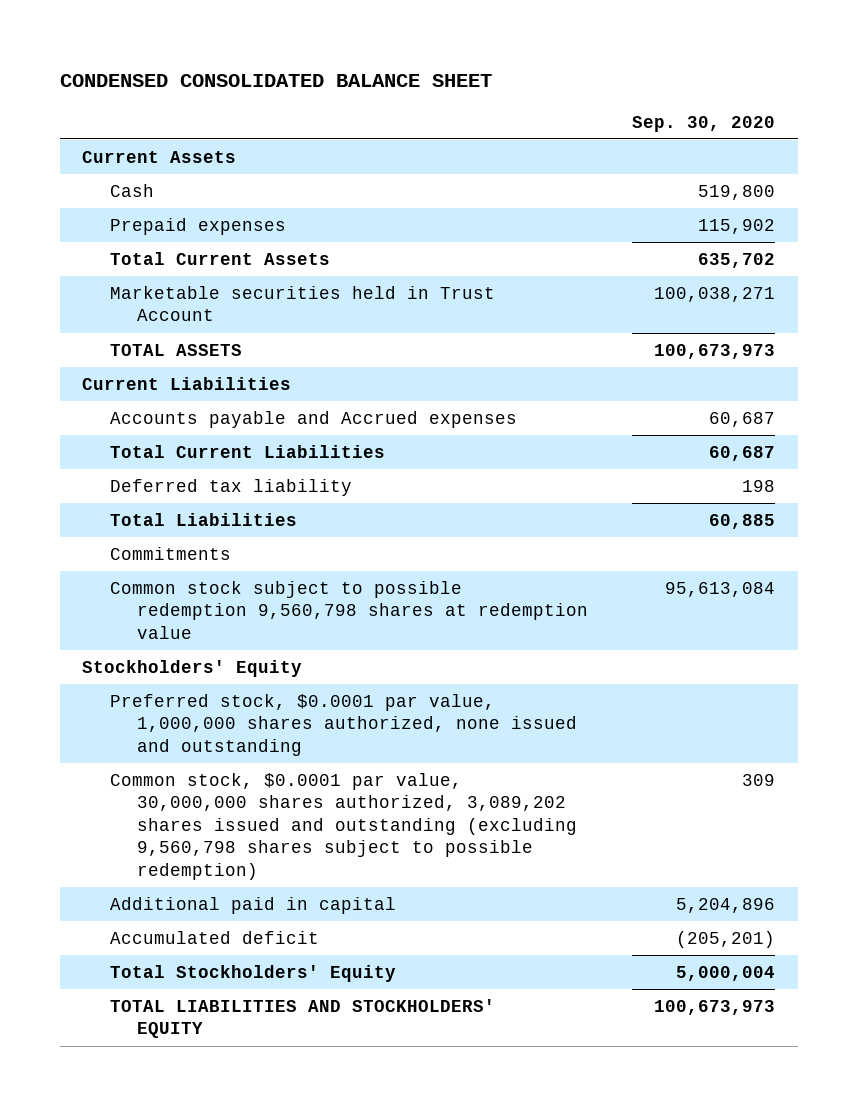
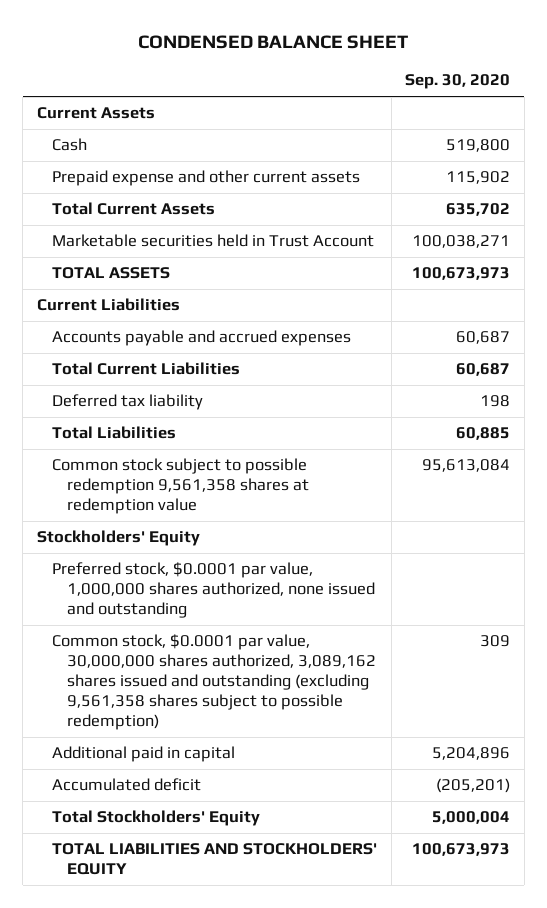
[59,74,492,88] CONDENSED CONSOLIDATED BALANCE SHEET -> [138,34,409,49] CONDENSED BALANCE SHEET
[109,217,286,235] Prepaid expenses -> [51,170,360,187] Prepaid expense and other current assets
[109,410,517,428] Accounts payable and Accrued expenses -> [51,330,351,347] Accounts payable and accrued expenses
[109,546,231,560] Commitments -> none
[109,580,588,639] Common stock subject to possible redemption 9,560,798 shares at redemption value -> [51,458,310,515] Common stock subject to possible redemption 9,561,358 shares at redemption value
[109,772,577,881] Common stock, $0.0001 par value, 30,000,000 shares authorized, 3,089,202 shares issued and outstanding (excluding 9,560,798 shares subject to possible redemption) -> [51,634,377,731] Common stock, $0.0001 par value, 30,000,000 shares authorized, 3,089,162 shares issued and outstanding (excluding 9,561,358 shares subject to possible redemption)

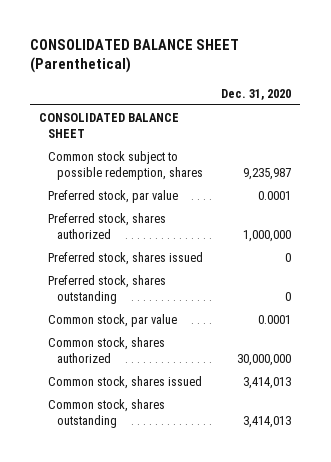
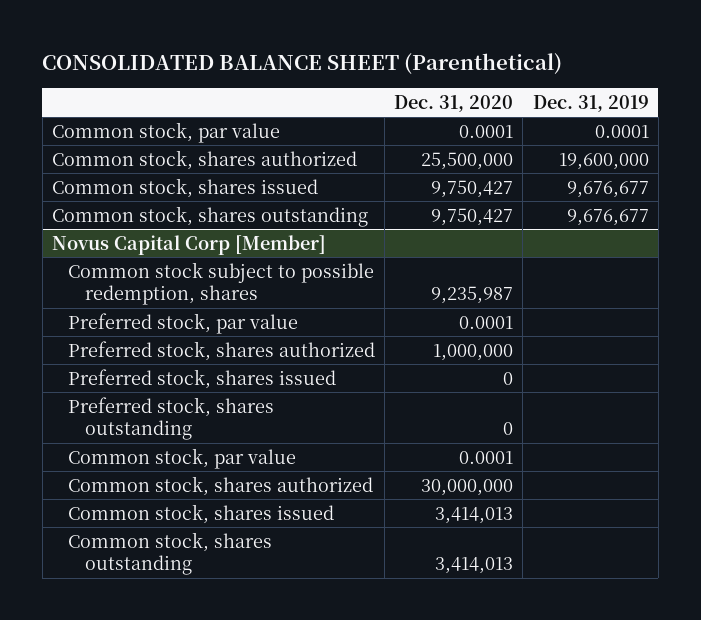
none -> [532,94,649,112] Dec. 31, 2019
[39,112,180,138] CONSOLIDATED BALANCE SHEET -> none
none -> [51,121,280,143] Common stock, par value
none -> [51,149,357,170] Common stock, shares authorized
none -> [51,177,318,198] Common stock, shares issued
none -> [51,205,368,227] Common stock, shares outstanding
none -> [51,234,326,255] Novus Capital Corp [Member]

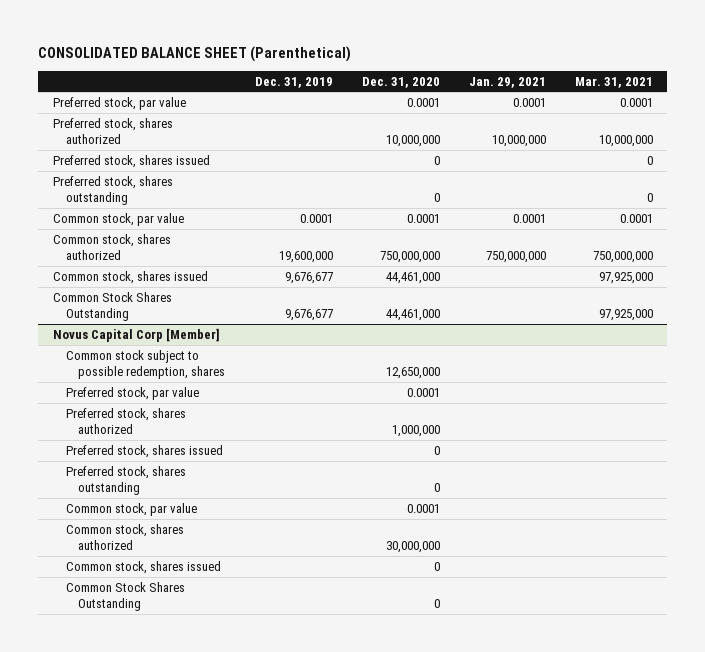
none -> [468,76,546,88] Jan. 29, 2021
none -> [574,76,653,88] Mar. 31, 2021
none -> [52,96,186,110] Preferred stock, par value
none -> [52,117,173,145] Preferred stock, shares authorized
none -> [52,154,210,168] Preferred stock, shares issued
none -> [52,175,173,206] Preferred stock, shares outstanding
[421,151,514,170] 25,500,000 -> [379,251,440,264] 750,000,000
[431,179,514,198] 9,750,427 -> [385,271,440,284] 44,461,000
[51,205,368,227] Common stock, shares outstanding -> [52,291,172,322] Common Stock Shares Outstanding
[431,207,514,226] 9,750,427 -> [385,309,440,322] 44,461,000
[431,286,514,305] 9,235,987 -> [385,367,440,380] 12,650,000
[435,506,514,524] 3,414,013 -> [433,561,440,571] 0
[68,531,273,576] Common stock, shares outstanding -> [65,581,185,612] Common Stock Shares Outstanding
[435,557,514,575] 3,414,013 -> [433,599,440,609] 0

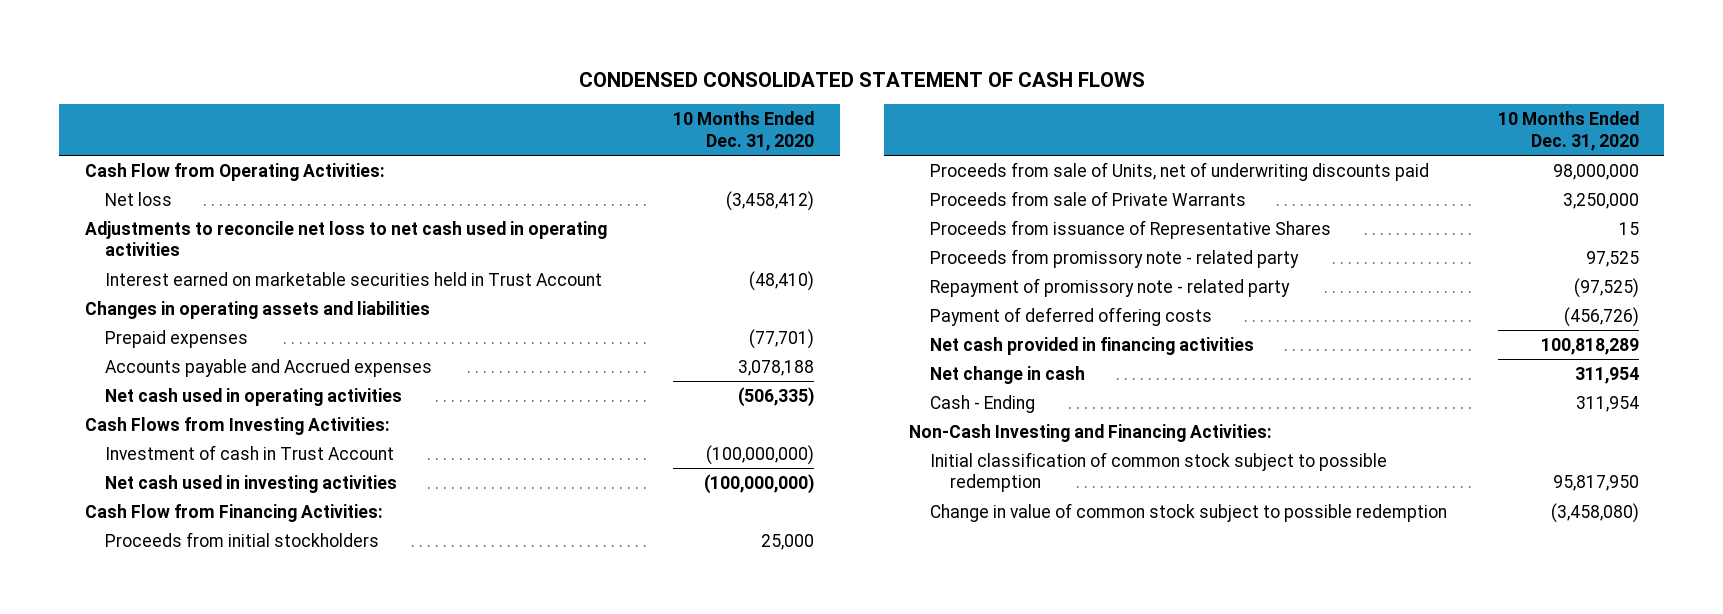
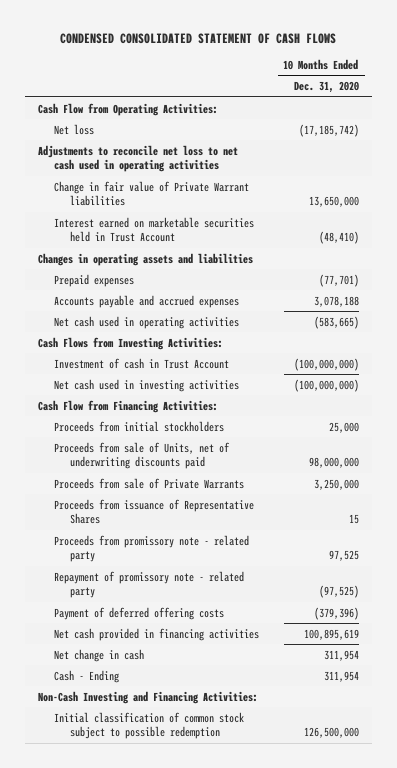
[726,190,815,211] (3,458,412) -> [298,123,359,137] (17,185,742)
none -> [53,180,249,207] Change in fair value of Private Warrant liabilities
[104,358,432,377] Accounts payable and Accrued expenses -> [53,294,239,308] Accounts payable and accrued expenses
[738,386,815,407] (506,335) -> [313,315,359,329] (583,665)
[1563,306,1639,327] (456,726) -> [313,606,359,620] (379,396)
[1540,337,1639,355] 100,818,289 -> [303,628,359,640] 100,895,619
[929,502,1447,522] Change in value of common stock subject to possible redemption -> none
[1552,475,1639,492] 95,817,950 -> [303,727,359,739] 126,500,000

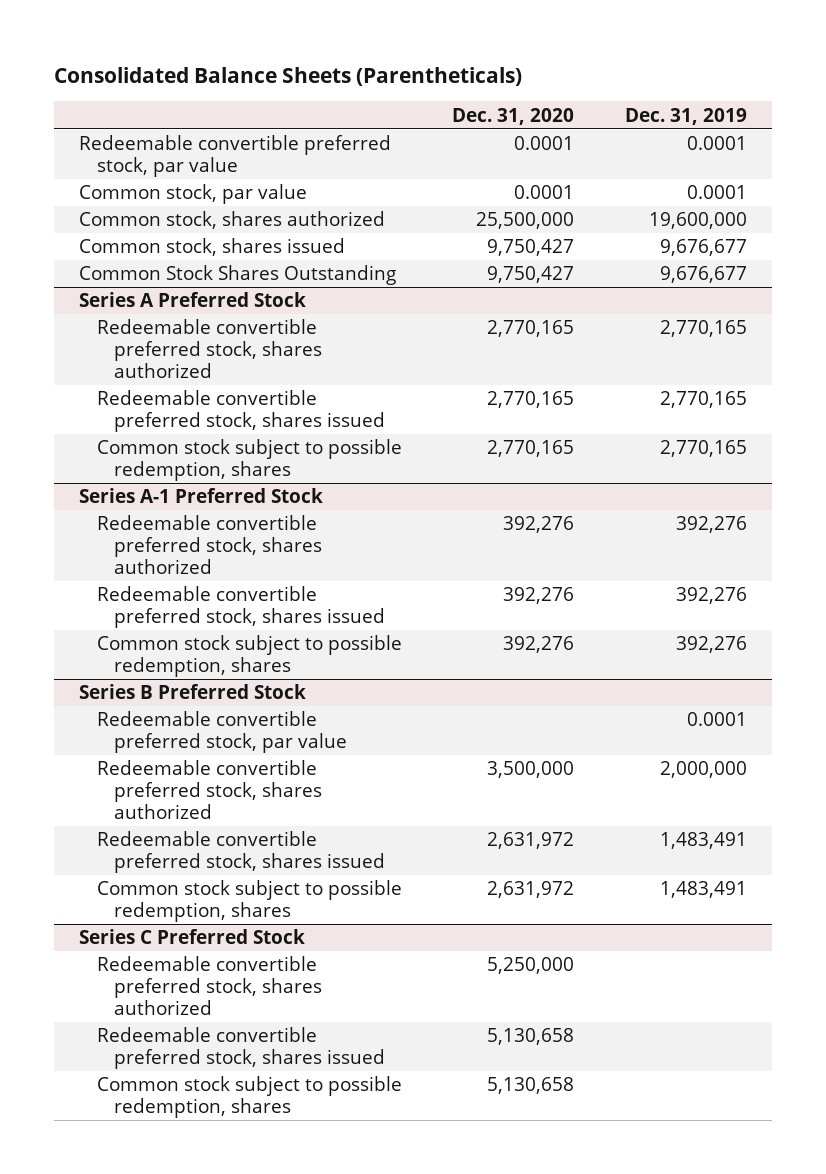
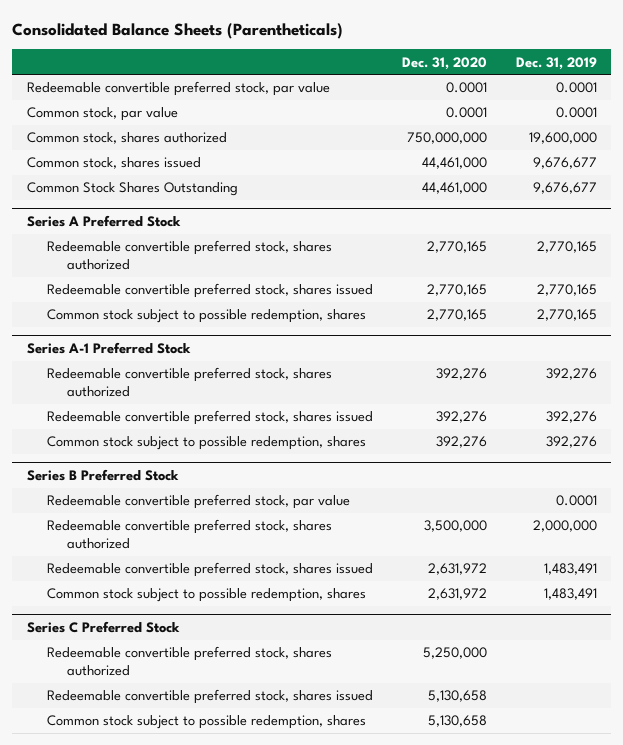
[476,212,575,230] 25,500,000 -> [406,132,487,145] 750,000,000
[487,239,575,257] 9,750,427 -> [421,157,487,170] 44,461,000
[487,266,575,284] 9,750,427 -> [421,182,487,195] 44,461,000

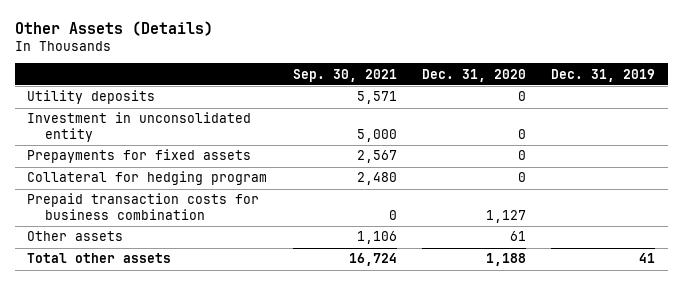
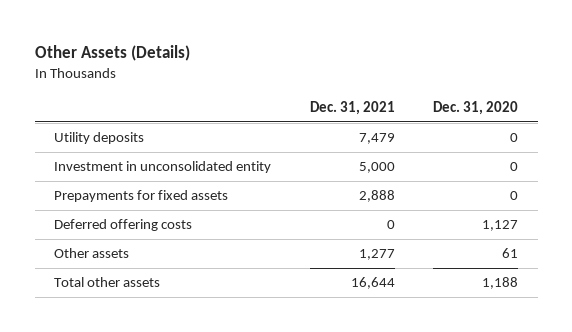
[292,68,397,82] Sep. 30, 2021 -> none
[550,68,655,82] Dec. 31, 2019 -> none
none -> [309,101,395,116] Dec. 31, 2021
[27,171,268,186] Collateral for hedging program -> none
[27,193,260,221] Prepaid transaction costs for business combination -> [53,219,192,232] Deferred offering costs

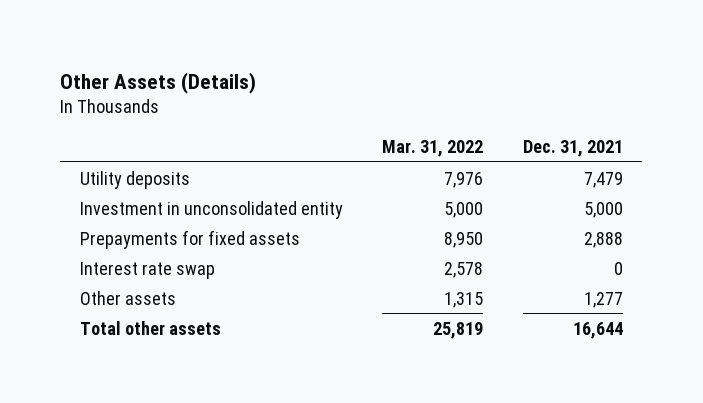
[433,101,519,116] Dec. 31, 2020 -> none
none -> [382,140,484,158] Mar. 31, 2022
[53,219,192,232] Deferred offering costs -> none
none -> [79,261,215,279] Interest rate swap

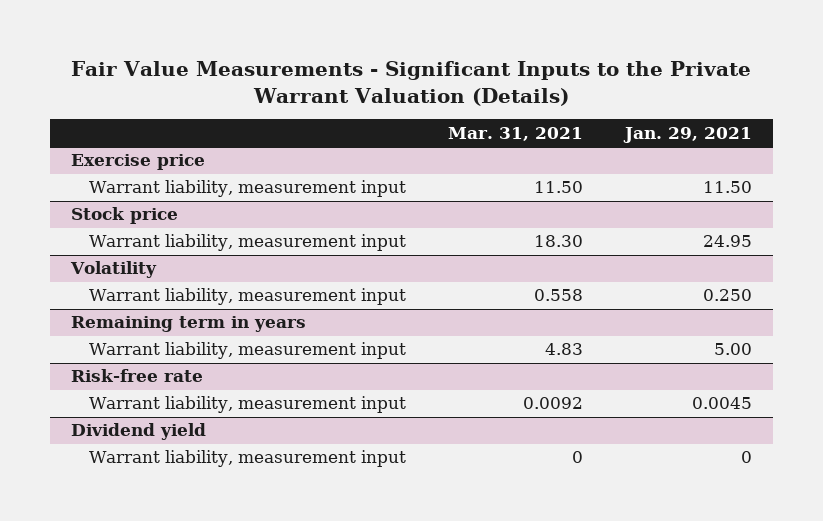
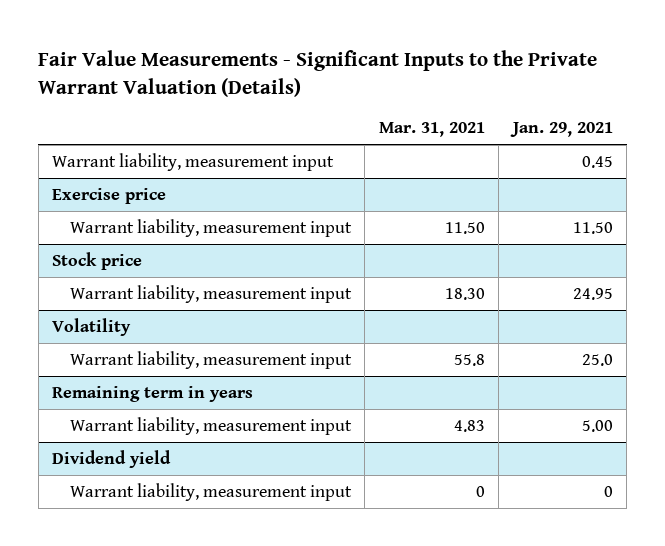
none -> [52,153,335,172] Warrant liability, measurement input
[533,289,583,302] 0.558 -> [453,354,485,367] 55.8
[702,289,752,302] 0.250 -> [581,354,613,367] 25.0
[70,369,203,383] Risk-free rate -> none
[88,396,406,414] Warrant liability, measurement input -> none

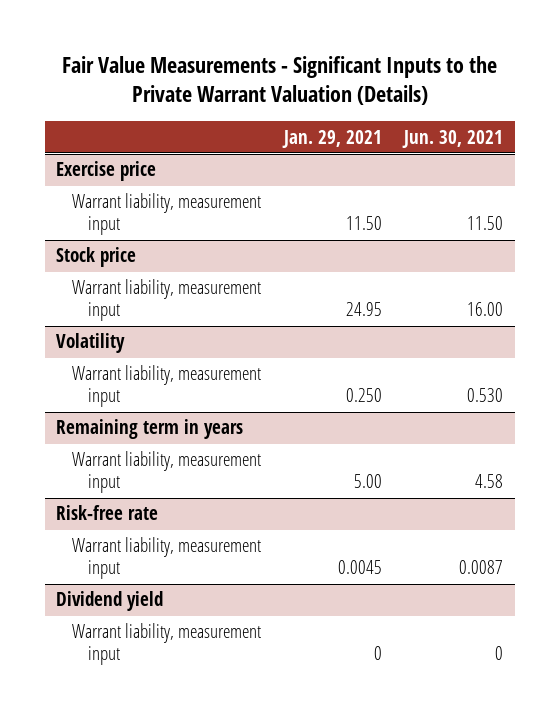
[378,122,485,138] Mar. 31, 2021 -> none
none -> [402,129,504,148] Jun. 30, 2021
[52,153,335,172] Warrant liability, measurement input -> none
[581,354,613,367] 25.0 -> [345,388,382,403] 0.250
none -> [55,505,158,521] Risk-free rate
none -> [71,537,261,580] Warrant liability, measurement input

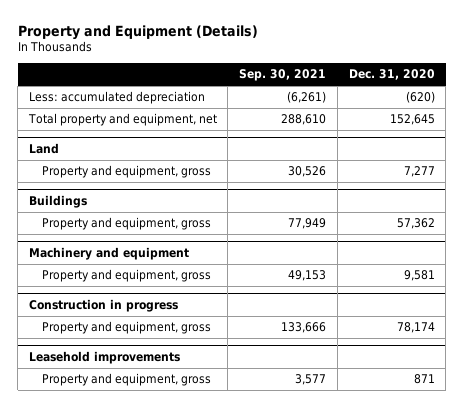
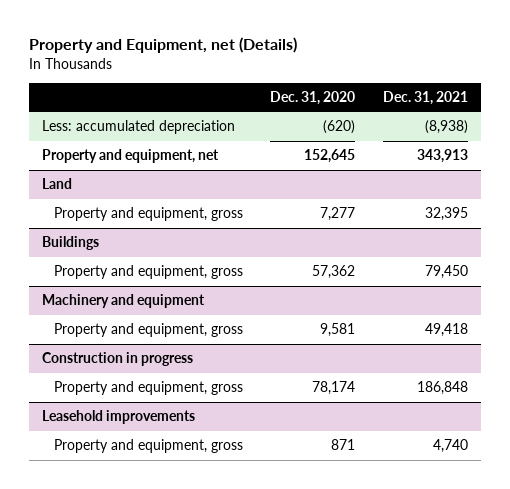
[17,24,258,40] Property and Equipment (Details) -> [28,37,297,54] Property and Equipment, net (Details)
[239,69,327,82] Sep. 30, 2021 -> none
none -> [382,91,468,106] Dec. 31, 2021
[27,113,217,127] Total property and equipment, net -> [42,149,220,164] Property and equipment, net

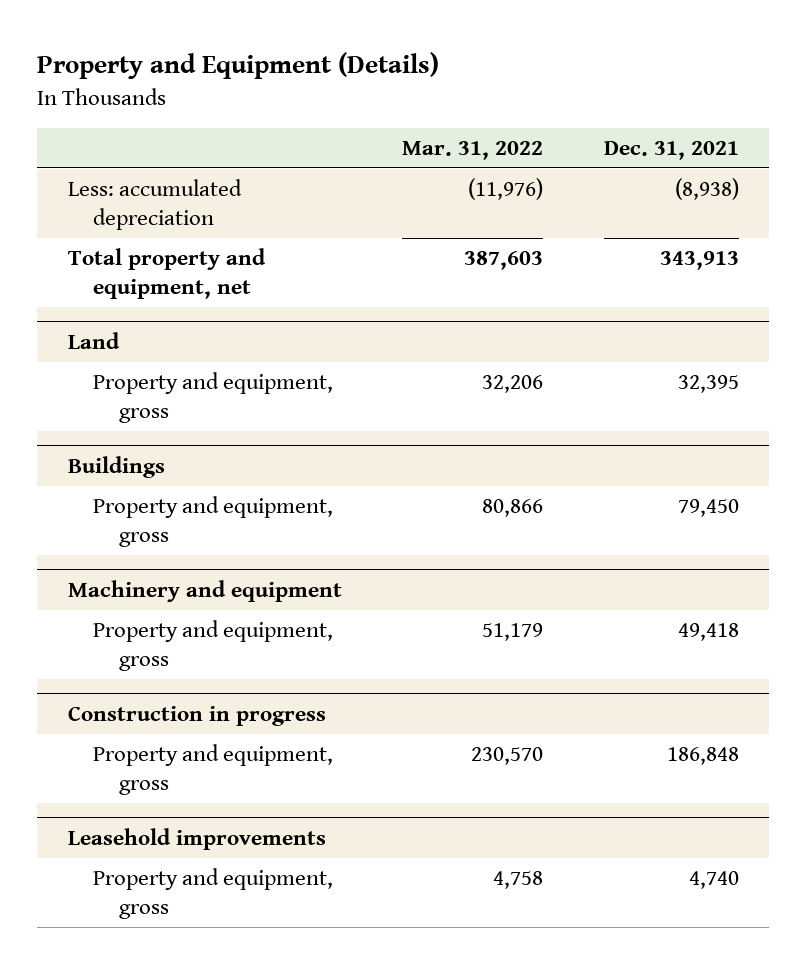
[28,37,297,54] Property and Equipment, net (Details) -> [37,52,440,80] Property and Equipment (Details)
[270,91,356,106] Dec. 31, 2020 -> none
none -> [402,140,544,160] Mar. 31, 2022
[42,149,220,164] Property and equipment, net -> [67,248,266,300] Total property and equipment, net

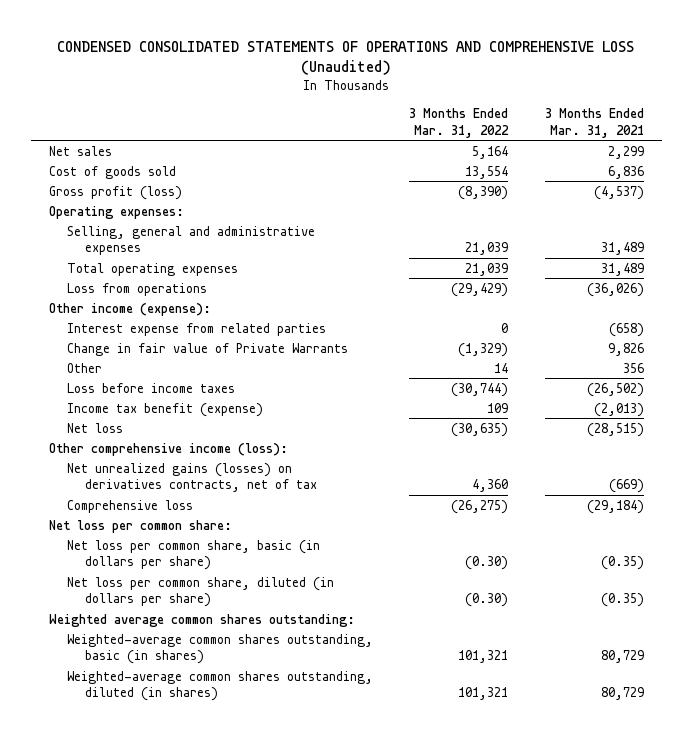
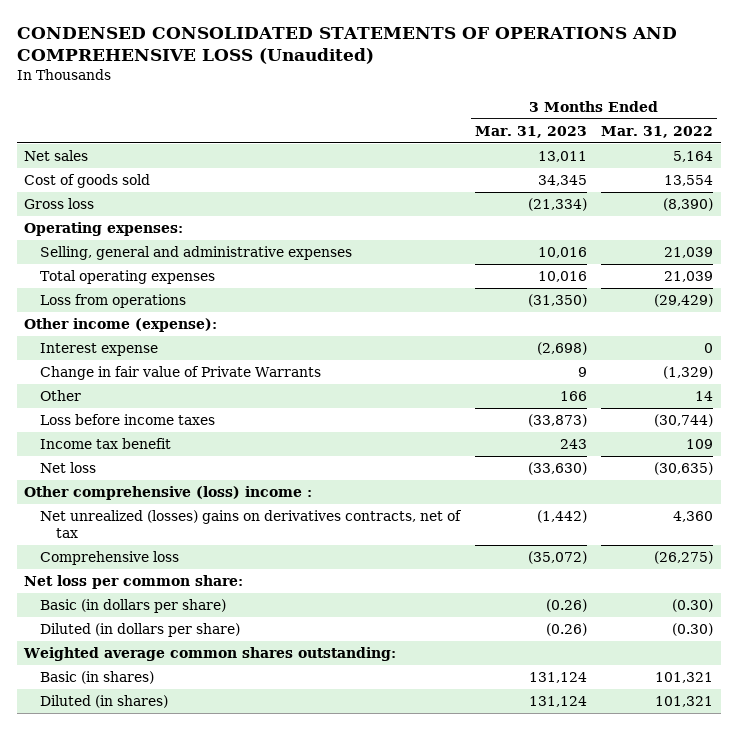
[544,108,644,138] 3 Months Ended Mar. 31, 2021 -> none
none -> [474,125,587,138] Mar. 31, 2023
[49,185,183,200] Gross profit (loss) -> [24,198,95,210] Gross loss
[67,322,327,336] Interest expense from related parties -> none
none -> [39,343,158,357] Interest expense
[67,402,264,417] Income tax benefit (expense) -> [39,438,171,450] Income tax benefit
[49,442,289,456] Other comprehensive income (loss): -> [24,486,313,501] Other comprehensive (loss) income :
[67,462,318,493] Net unrealized gains (losses) on derivatives contracts, net of tax -> [39,510,462,539] Net unrealized (losses) gains on derivatives contracts, net of tax
[67,539,321,571] Net loss per common share, basic (in dollars per share) -> [39,599,226,614] Basic (in dollars per share)
[67,576,335,608] Net loss per common share, diluted (in dollars per share) -> [39,623,240,638] Diluted (in dollars per share)
[67,633,374,665] Weighted-average common shares outstanding, basic (in shares) -> [39,671,154,685] Basic (in shares)
[67,670,374,702] Weighted-average common shares outstanding, diluted (in shares) -> [39,695,168,709] Diluted (in shares)

